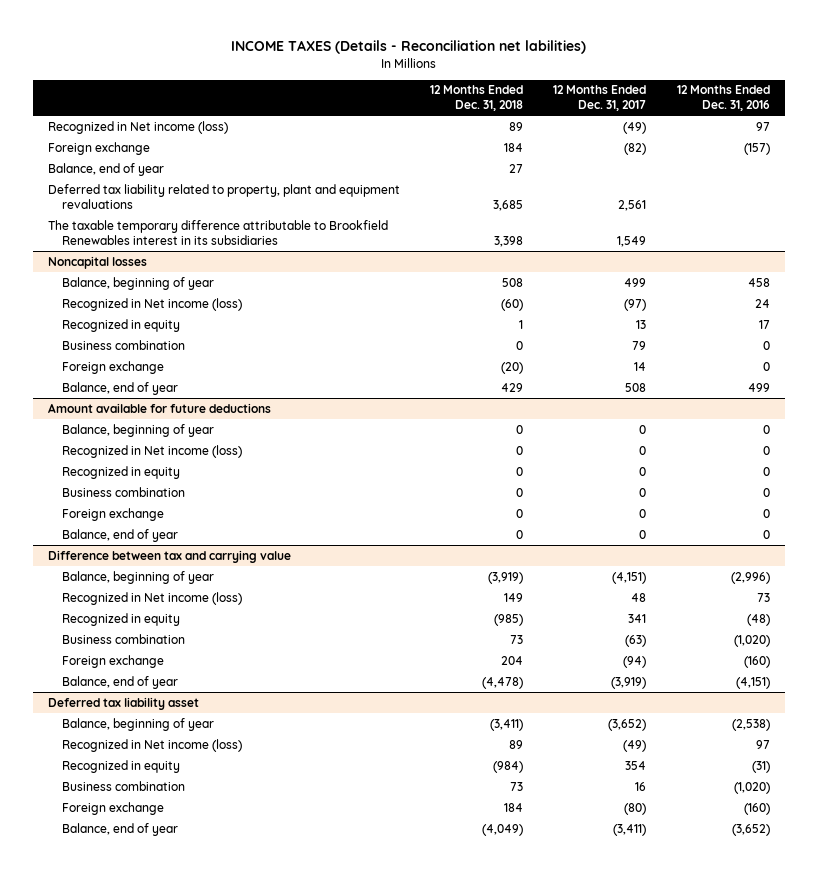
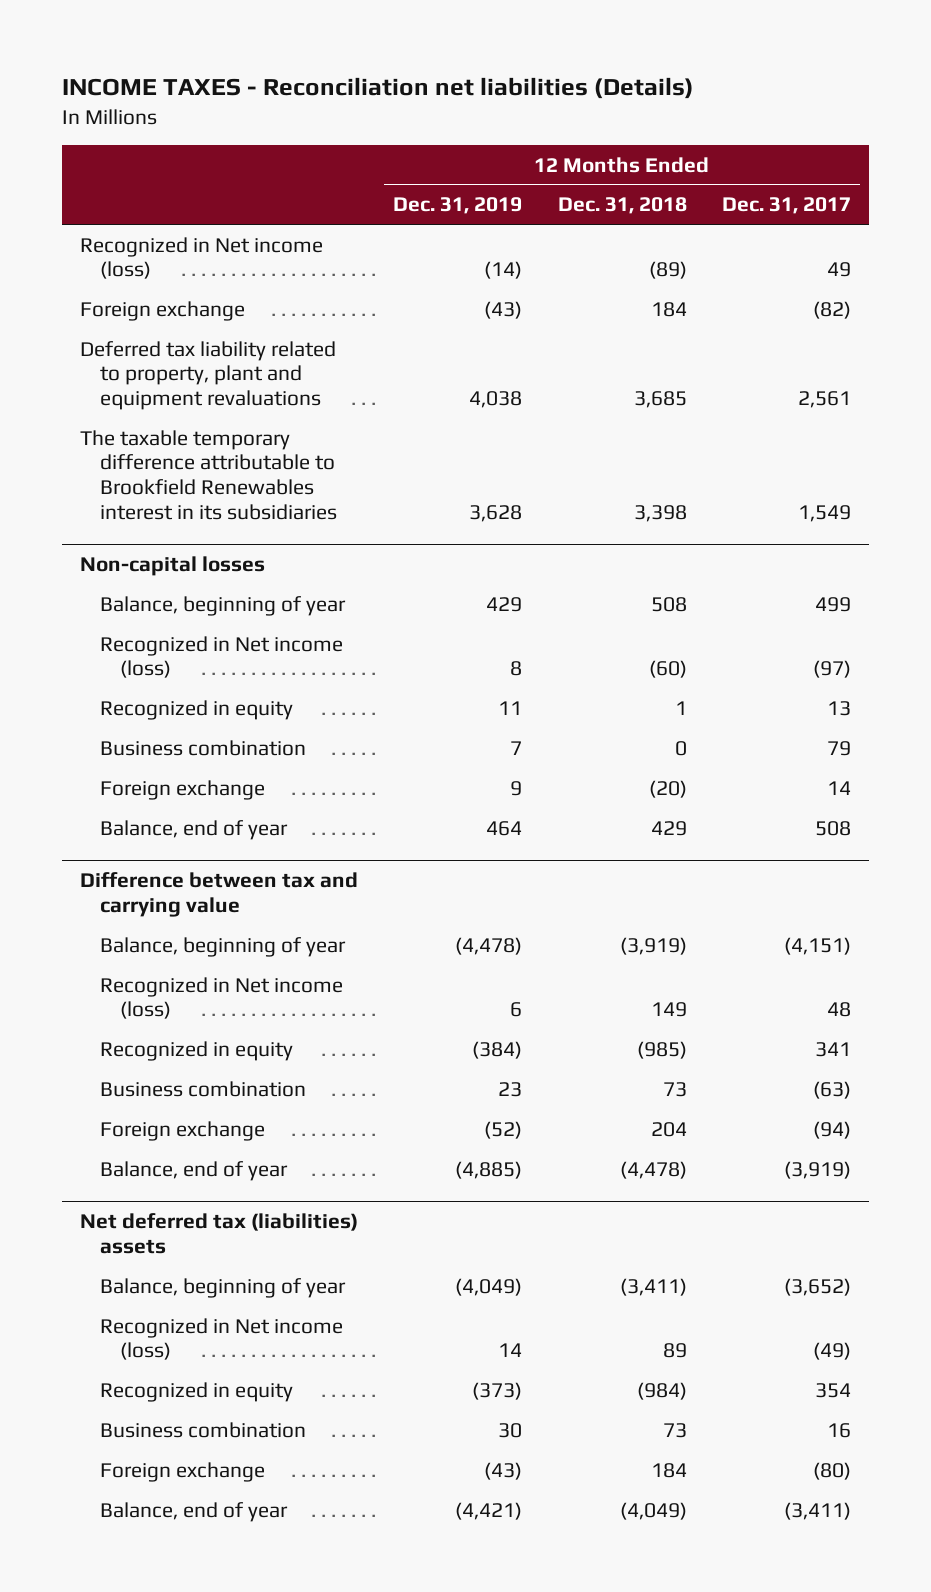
[230,40,586,55] INCOME TAXES (Details - Reconciliation net labilities) -> [62,77,695,100] INCOME TAXES - Reconciliation net liabilities (Details)
[676,85,770,112] 12 Months Ended Dec. 31, 2016 -> none
none -> [393,197,523,215] Dec. 31, 2019
[509,121,524,131] 89 -> [648,261,687,280] (89)
[623,121,647,134] (49) -> [827,262,852,278] 49
[47,162,164,176] Balance, end of year -> none
[47,255,147,269] Noncapital losses -> [79,556,265,577] Non-capital losses
[47,402,271,413] Amount available for future deductions -> none
[62,423,215,437] Balance, beginning of year -> none
[62,444,243,458] Recognized in Net income (loss) -> none
[62,465,181,479] Recognized in equity -> none
[62,486,186,497] Business combination -> none
[62,507,165,521] Foreign exchange -> none
[62,528,179,542] Balance, end of year -> none
[47,696,199,710] Deferred tax liability asset -> [79,1213,358,1254] Net deferred tax (liabilities) assets

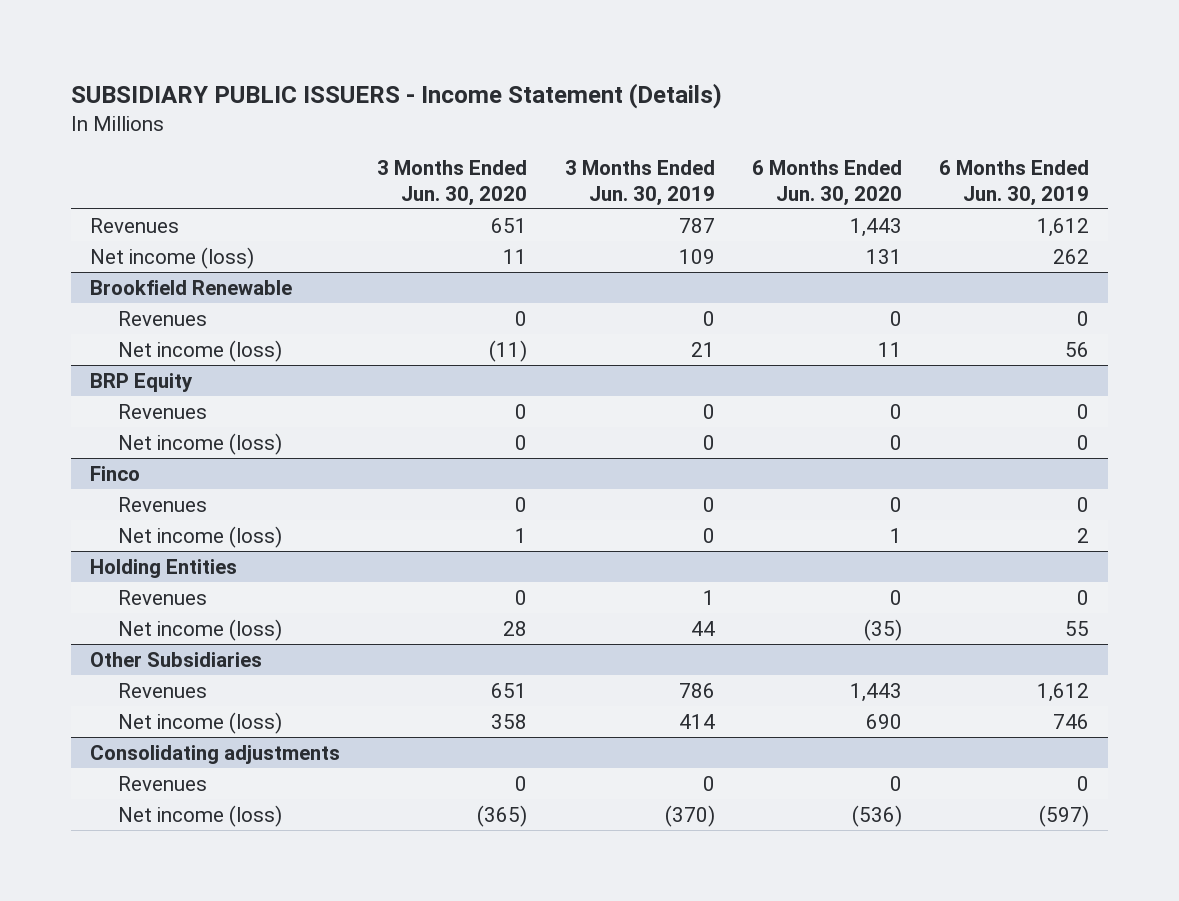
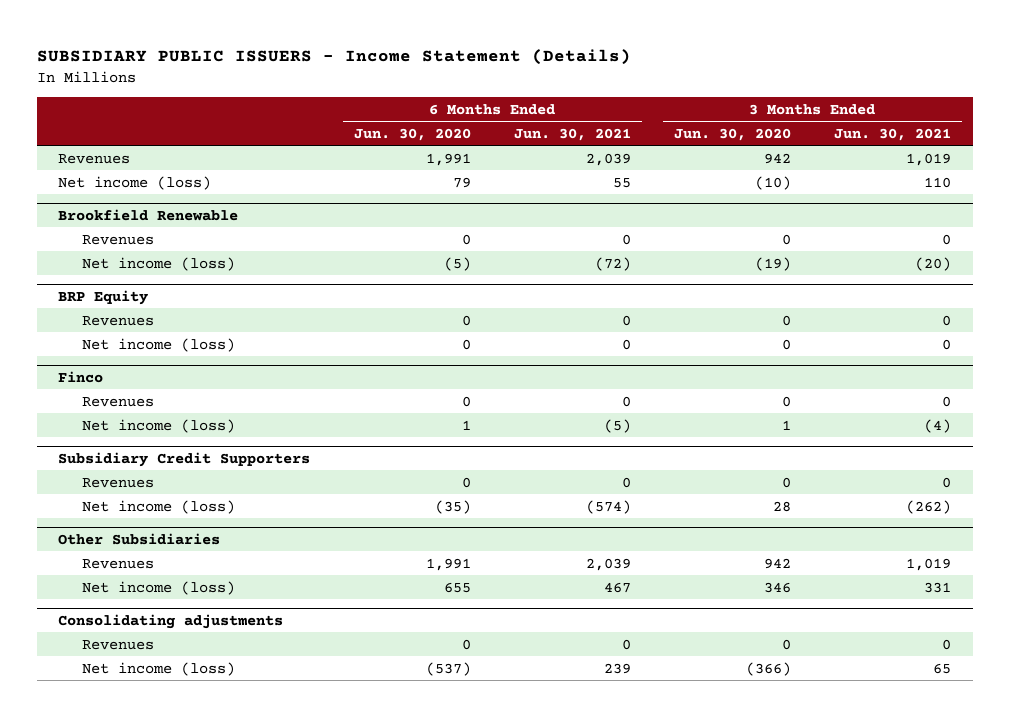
[564,159,715,206] 3 Months Ended Jun. 30, 2019 -> none
[939,159,1090,206] 6 Months Ended Jun. 30, 2019 -> none
none -> [513,127,631,141] Jun. 30, 2021
none -> [834,127,952,141] Jun. 30, 2021
[491,217,528,233] 651 -> [763,152,791,164] 942
[850,217,903,237] 1,443 -> [425,152,471,166] 1,991
[503,248,528,264] 11 -> [754,175,791,190] (10)
[866,248,903,264] 131 -> [452,176,471,188] 79
[489,339,528,362] (11) -> [754,256,791,271] (19)
[878,341,903,357] 11 -> [443,256,471,271] (5)
[89,558,237,578] Holding Entities -> [58,451,311,467] Subsidiary Credit Supporters
[491,682,528,698] 651 -> [763,557,791,569] 942
[850,682,903,702] 1,443 -> [425,557,471,571] 1,991
[491,713,528,729] 358 -> [763,581,791,593] 346
[866,713,903,729] 690 -> [443,581,471,593] 655
[477,804,528,827] (365) -> [745,661,791,676] (366)
[852,804,903,827] (536) -> [425,661,471,676] (537)

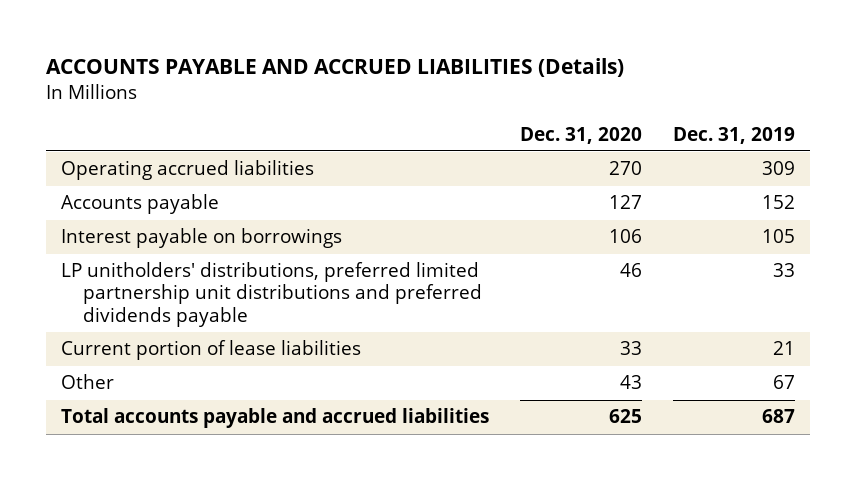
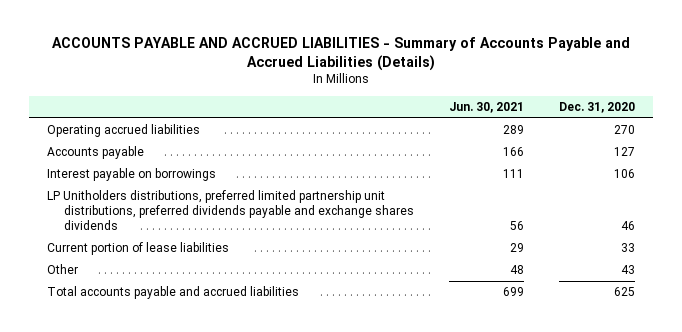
[45,58,624,78] ACCOUNTS PAYABLE AND ACCRUED LIABILITIES (Details) -> [51,36,630,71] ACCOUNTS PAYABLE AND ACCRUED LIABILITIES - Summary of Accounts Payable and Accrued Liabilities (Details)
[672,126,795,144] Dec. 31, 2019 -> none
none -> [448,102,524,114] Jun. 30, 2021
[61,262,483,327] LP unitholders' distributions, preferred limited partnership unit distributions and preferred dividends payable -> [46,190,414,231] LP Unitholders distributions, preferred limited partnership unit distributions, preferred dividends payable and exchange shares dividends

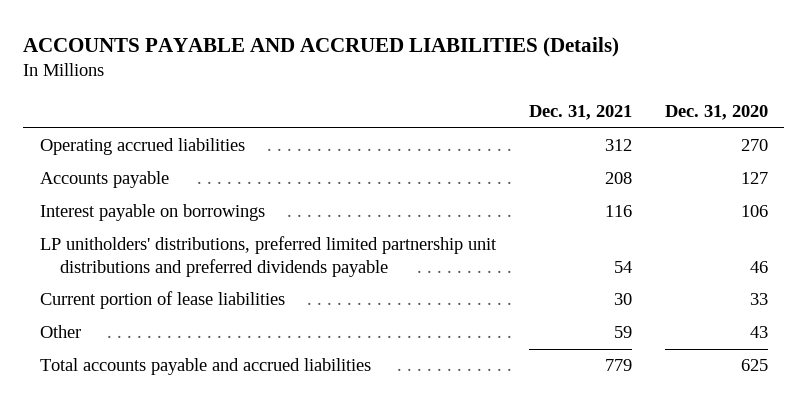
[51,36,630,71] ACCOUNTS PAYABLE AND ACCRUED LIABILITIES - Summary of Accounts Payable and Accrued Liabilities (Details) -> [23,36,620,57] ACCOUNTS PAYABLE AND ACCRUED LIABILITIES (Details)
[448,102,524,114] Jun. 30, 2021 -> none
none -> [528,105,632,121] Dec. 31, 2021
[46,190,414,231] LP Unitholders distributions, preferred limited partnership unit distributions, preferred dividends payable and exchange shares dividends -> [39,236,497,277] LP unitholders' distributions, preferred limited partnership unit distributions and preferred dividends payable

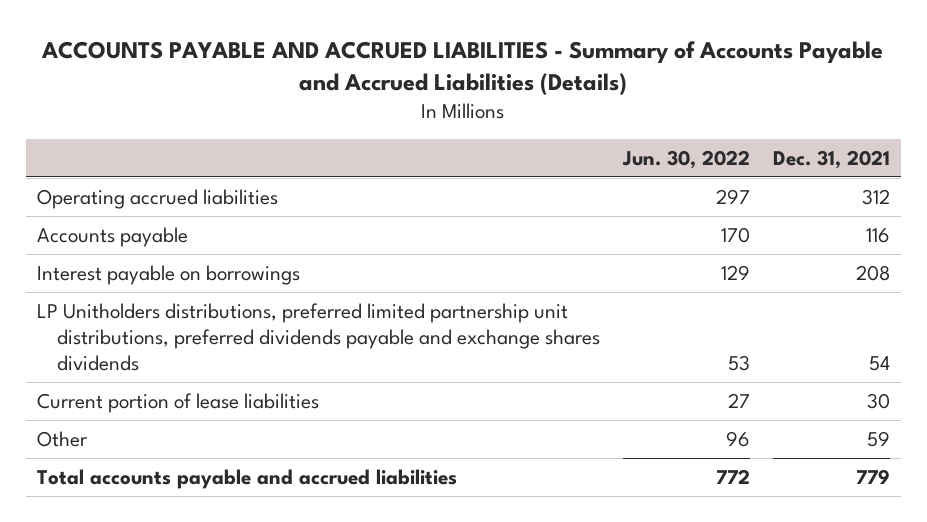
[23,36,620,57] ACCOUNTS PAYABLE AND ACCRUED LIABILITIES (Details) -> [41,40,884,96] ACCOUNTS PAYABLE AND ACCRUED LIABILITIES - Summary of Accounts Payable and Accrued Liabilities (Details)
[664,105,768,121] Dec. 31, 2020 -> none
none -> [622,149,751,169] Jun. 30, 2022
[604,172,632,185] 208 -> [865,227,890,243] 116
[604,205,632,218] 116 -> [855,264,890,281] 208
[39,236,497,277] LP unitholders' distributions, preferred limited partnership unit distributions and preferred dividends payable -> [36,302,601,371] LP Unitholders distributions, preferred limited partnership unit distributions, preferred dividends payable and exchange shares dividends

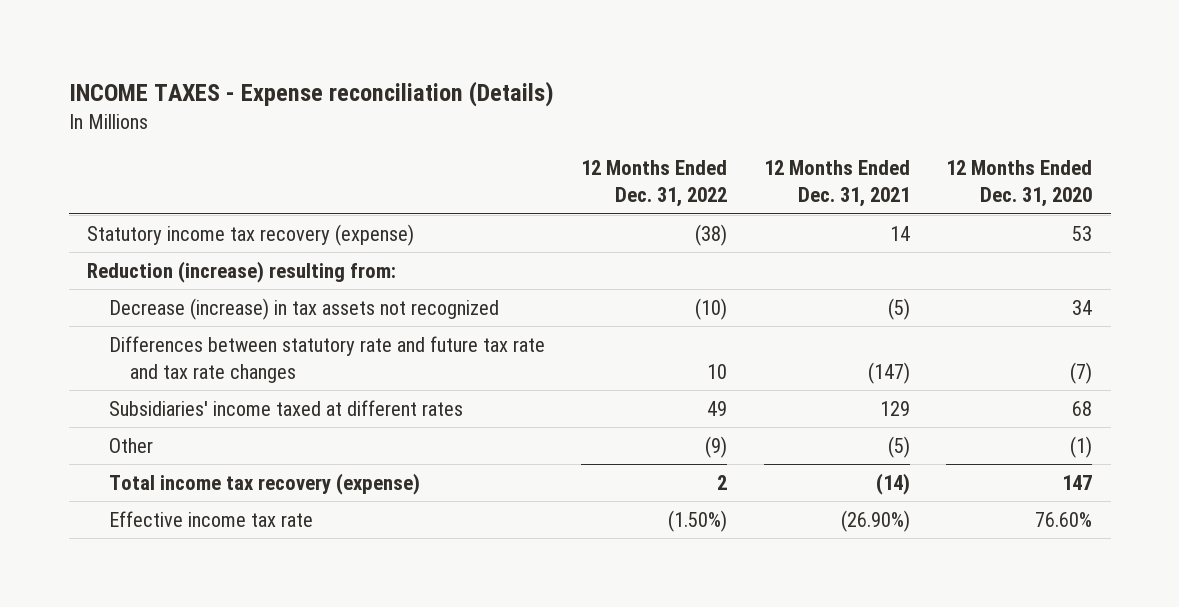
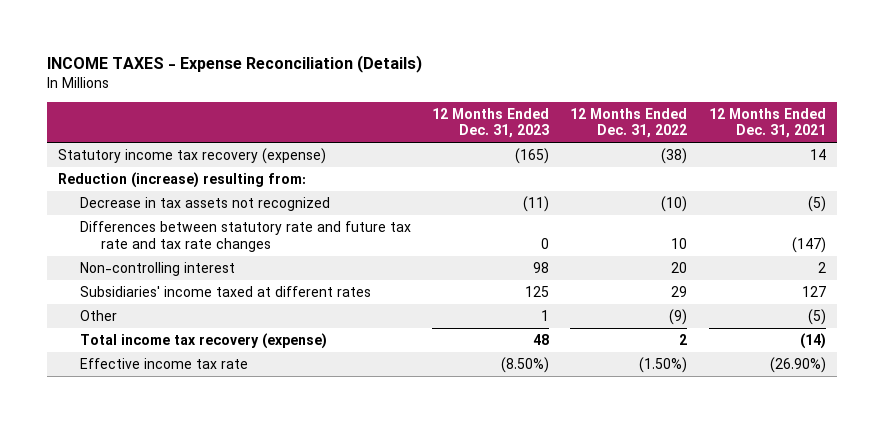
[68,80,554,107] INCOME TAXES - Expense reconciliation (Details) -> [47,54,423,73] INCOME TAXES - Expense Reconciliation (Details)
[946,160,1093,208] 12 Months Ended Dec. 31, 2020 -> none
none -> [432,107,550,139] 12 Months Ended Dec. 31, 2023
[108,298,499,321] Decrease (increase) in tax assets not recognized -> [79,196,330,211] Decrease in tax assets not recognized
none -> [79,261,235,276] Non-controlling interest
[707,401,728,417] 49 -> [671,285,688,297] 29
[879,401,910,417] 129 -> [801,285,826,297] 127

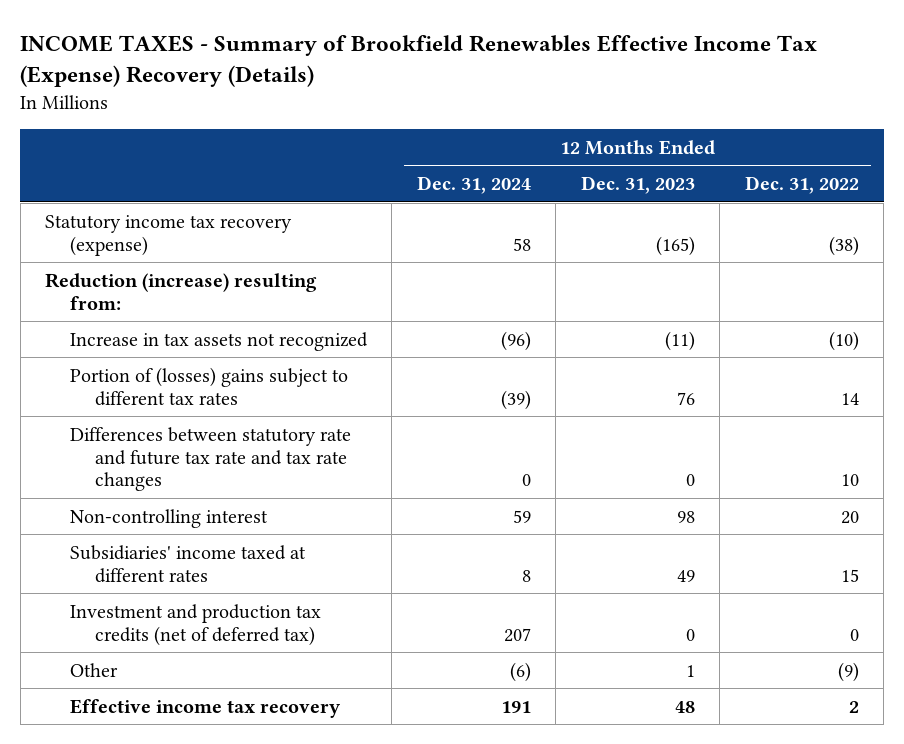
[47,54,423,73] INCOME TAXES - Expense Reconciliation (Details) -> [20,35,818,88] INCOME TAXES - Summary of Brookfield Renewables Effective Income Tax (Expense) Recovery (Details)
[708,107,826,139] 12 Months Ended Dec. 31, 2021 -> none
none -> [416,175,531,194] Dec. 31, 2024
[79,196,330,211] Decrease in tax assets not recognized -> [69,331,368,351] Increase in tax assets not recognized
none -> [69,366,348,406] Portion of (losses) gains subject to different tax rates
[525,285,550,297] 125 -> [676,569,695,582] 49
[671,285,688,297] 29 -> [840,568,859,582] 15
none -> [69,603,321,646] Investment and production tax credits (net of deferred tax)
[79,357,248,369] Effective income tax rate -> none
[79,332,327,349] Total income tax recovery (expense) -> [69,698,341,718] Effective income tax recovery

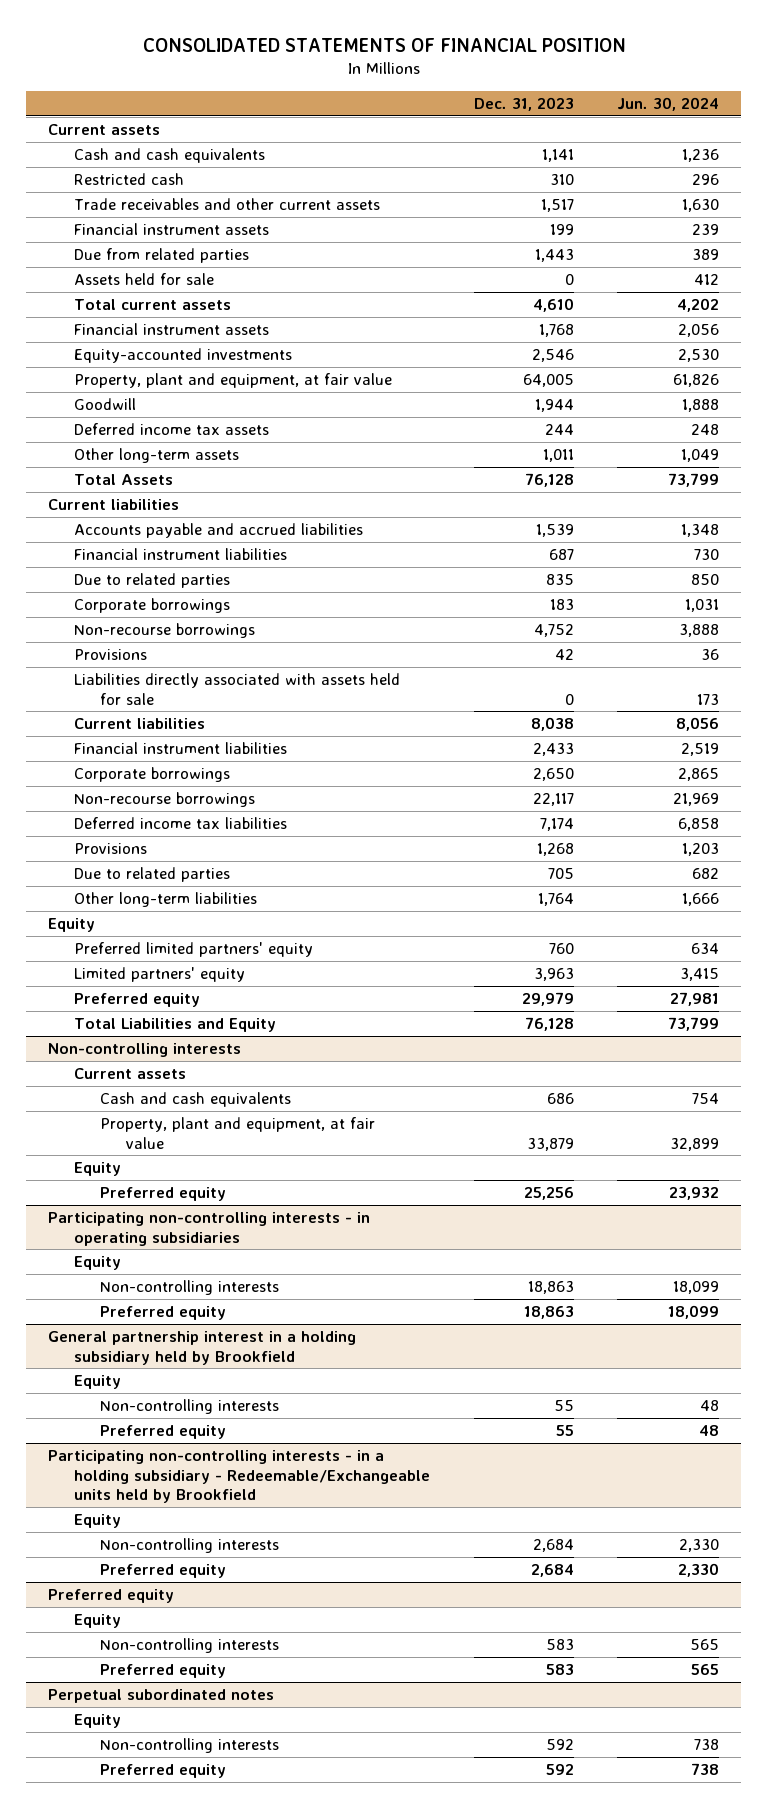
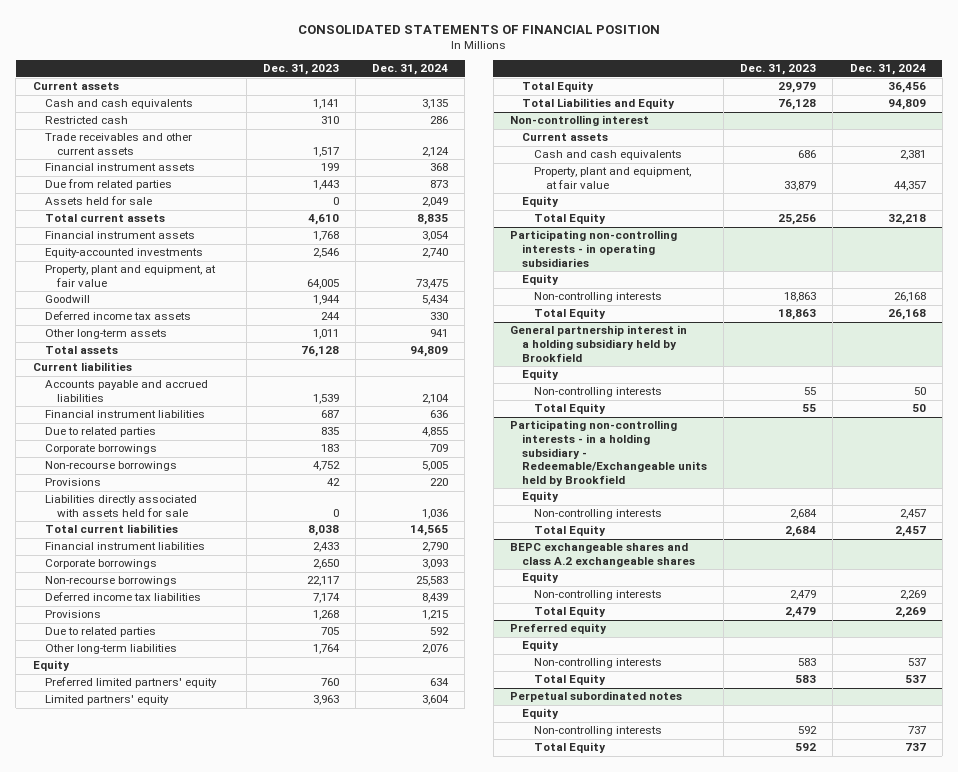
[617,97,720,112] Jun. 30, 2024 -> none
none -> [372,64,449,76] Dec. 31, 2024
[73,474,173,486] Total Assets -> [44,346,118,355] Total assets
[73,718,205,730] Current liabilities -> [44,524,178,534] Total current liabilities
[73,993,200,1008] Preferred equity -> [522,81,595,93] Total Equity
[48,1043,242,1058] Non-controlling interests -> [509,115,649,127] Non-controlling interest
[99,1187,226,1202] Preferred equity -> [534,213,607,225] Total Equity
[99,1306,226,1321] Preferred equity -> [534,308,607,320] Total Equity
[99,1425,226,1440] Preferred equity -> [534,403,607,415] Total Equity
[99,1564,226,1579] Preferred equity -> [534,525,607,537] Total Equity
none -> [509,543,696,567] BEPC exchangeable shares and class A.2 exchangeable shares
none -> [522,572,560,584] Equity
none -> [534,590,663,601] Non-controlling interests
none -> [534,606,607,618] Total Equity
[99,1664,226,1679] Preferred equity -> [534,674,607,686] Total Equity
[99,1764,226,1779] Preferred equity -> [534,742,607,754] Total Equity

